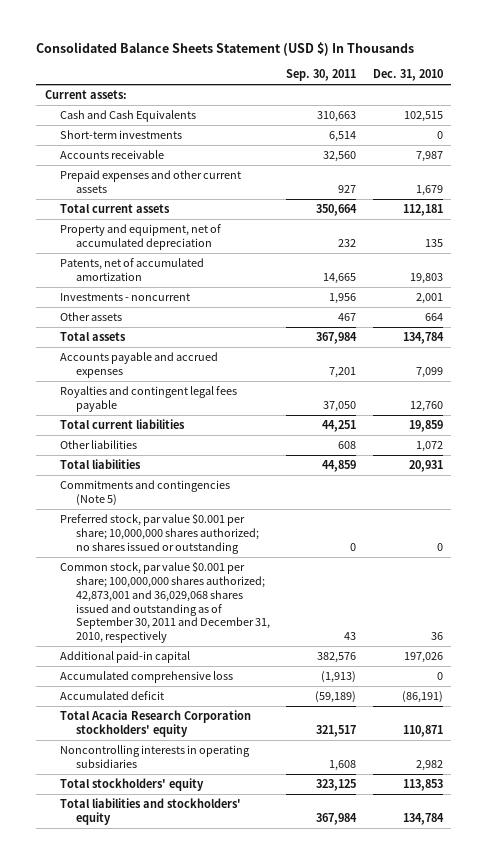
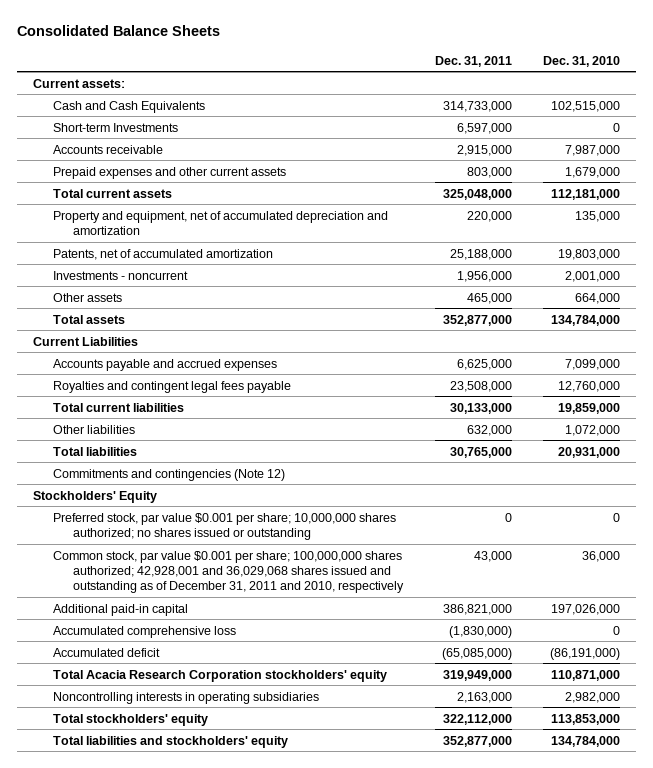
[36,42,415,57] Consolidated Balance Sheets Statement (USD $) In Thousands -> [16,25,220,37] Consolidated Balance Sheets
[286,69,357,82] Sep. 30, 2011 -> none
none -> [434,55,512,67] Dec. 31, 2011
[404,111,444,123] 102,515 -> [551,100,621,112] 102,515,000
[60,130,183,140] Short-term investments -> [52,122,178,132] Short-term Investments
[416,151,444,163] 7,987 -> [565,144,621,156] 7,987,000
[416,184,444,196] 1,679 -> [565,166,621,178] 1,679,000
[403,204,444,217] 112,181 -> [551,188,621,200] 112,181,000
[60,224,222,250] Property and equipment, net of accumulated depreciation -> [52,210,388,235] Property and equipment, net of accumulated depreciation and amortization
[425,238,444,247] 135 -> [575,210,621,222] 135,000
[410,272,444,284] 19,803 -> [558,248,621,260] 19,803,000
[416,293,444,305] 2,001 -> [565,270,621,282] 2,001,000
[425,313,444,322] 664 -> [575,292,621,304] 664,000
[403,332,445,345] 134,784 -> [551,314,621,326] 134,784,000
none -> [32,336,138,346] Current Liabilities
[416,366,444,378] 7,099 -> [565,358,621,370] 7,099,000
[410,400,444,412] 12,760 -> [558,380,621,392] 12,760,000
[409,420,444,433] 19,859 -> [558,402,621,414] 19,859,000
[416,441,444,453] 1,072 -> [565,424,621,436] 1,072,000
[409,460,444,473] 20,931 -> [558,446,621,458] 20,931,000
[60,480,231,506] Commitments and contingencies (Note 5) -> [52,468,285,481] Commitments and contingencies (Note 12)
none -> [32,490,157,503] Stockholders' Equity
[60,561,270,644] Common stock, par value $0.001 per share; 100,000,000 shares authorized; 42,873,001 and 36,029,068 shares issued and outstanding as of September 30, 2011 and December 31, 2010, respectively -> [52,550,404,594] Common stock, par value $0.001 per share; 100,000,000 shares authorized; 42,928,001 and 36,029,068 shares issued and outstanding as of December 31, 2011 and 2010, respectively
[431,632,444,641] 36 -> [582,550,621,562] 36,000
[404,652,444,664] 197,026 -> [551,603,621,615] 197,026,000
[402,691,444,704] (86,191) -> [550,647,621,660] (86,191,000)
[403,724,444,737] 110,871 -> [551,669,621,681] 110,871,000
[416,759,444,771] 2,982 -> [565,691,621,703] 2,982,000
[403,779,444,792] 113,853 -> [551,713,621,725] 113,853,000
[403,812,445,825] 134,784 -> [551,735,621,747] 134,784,000

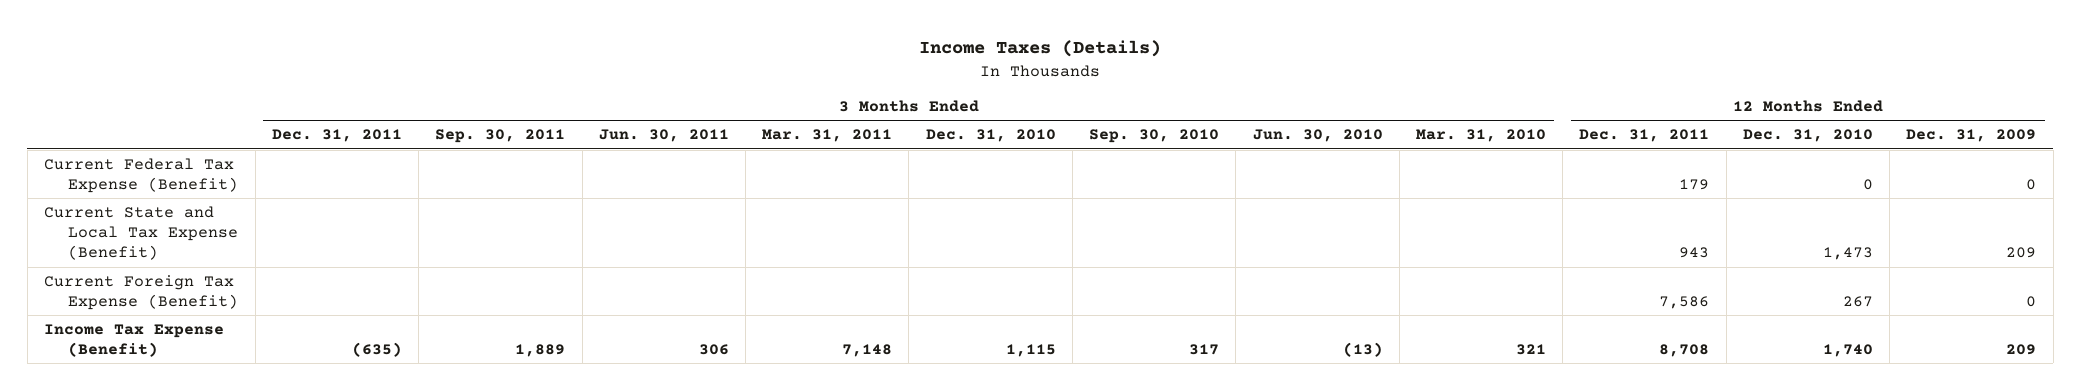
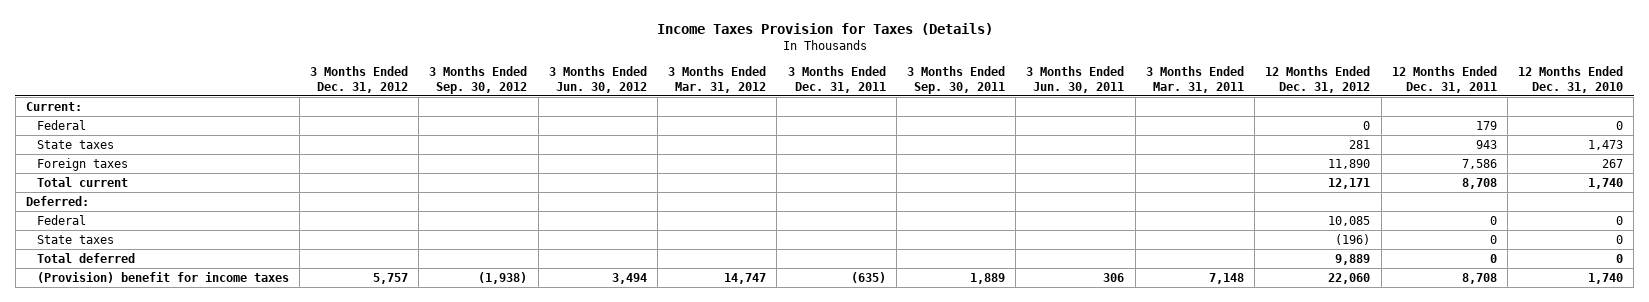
[919,40,1162,58] Income Taxes (Details) -> [656,22,993,35] Income Taxes Provision for Taxes (Details)
[925,129,1056,143] Dec. 31, 2010 -> none
[1089,129,1220,144] Sep. 30, 2010 -> none
[1252,129,1383,143] Jun. 30, 2010 -> none
[1415,129,1546,143] Mar. 31, 2010 -> none
[1906,129,2037,143] Dec. 31, 2009 -> none
none -> [309,65,408,93] 3 Months Ended Dec. 31, 2012
none -> [429,65,528,94] 3 Months Ended Sep. 30, 2012
none -> [548,65,647,93] 3 Months Ended Jun. 30, 2012
none -> [668,65,767,93] 3 Months Ended Mar. 31, 2012
none -> [1265,65,1371,93] 12 Months Ended Dec. 31, 2012
none -> [26,101,83,111] Current:
[44,157,239,194] Current Federal Tax Expense (Benefit) -> [36,119,86,130] Federal
[44,205,239,261] Current State and Local Tax Expense (Benefit) -> [36,139,114,149] State taxes
[44,274,239,311] Current Foreign Tax Expense (Benefit) -> [36,157,128,171] Foreign taxes
none -> [36,176,128,187] Total current
none -> [26,195,90,206] Deferred:
none -> [36,214,86,225] Federal
none -> [36,234,114,244] State taxes
none -> [36,252,135,263] Total deferred
[44,323,225,358] Income Tax Expense (Benefit) -> [36,271,289,283] (Provision) benefit for income taxes

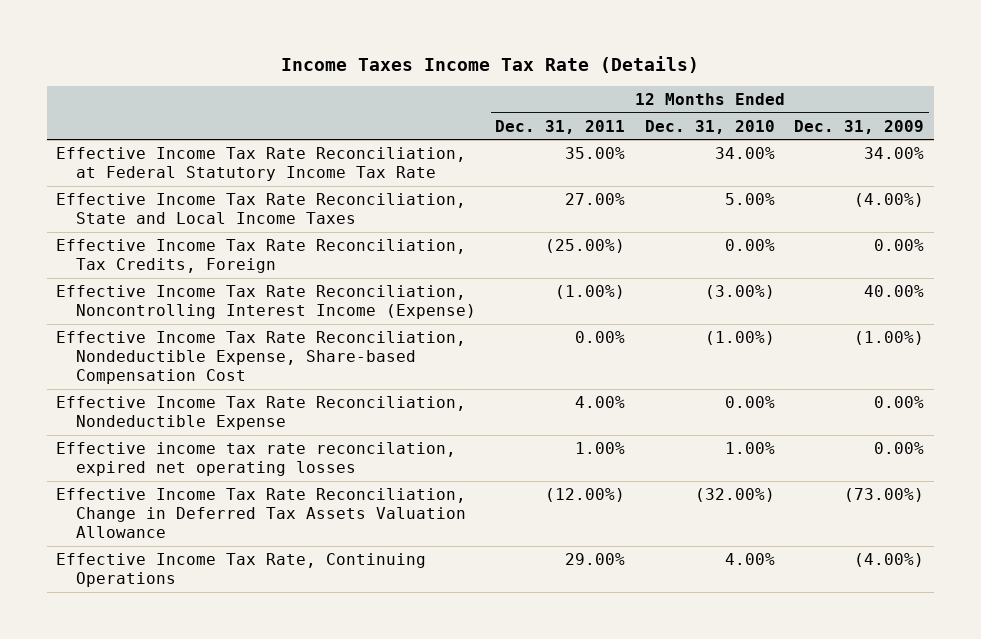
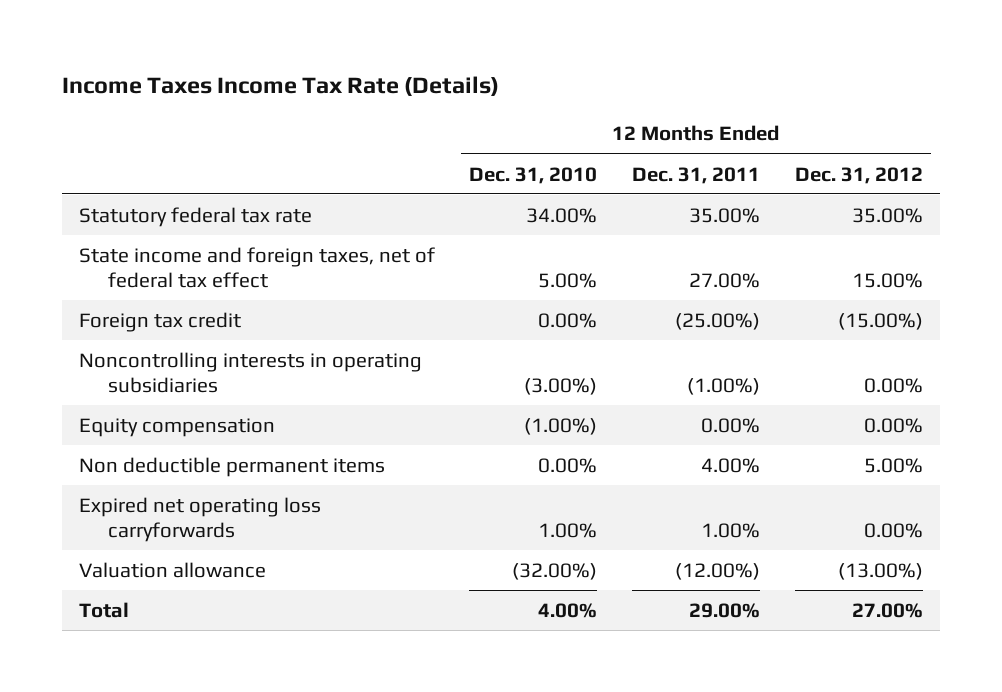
[794,119,925,134] Dec. 31, 2009 -> none
none -> [794,166,923,184] Dec. 31, 2012
[56,146,467,182] Effective Income Tax Rate Reconciliation, at Federal Statutory Income Tax Rate -> [78,206,312,227] Statutory federal tax rate
[56,192,467,225] Effective Income Tax Rate Reconciliation, State and Local Income Taxes -> [78,246,435,288] State income and foreign taxes, net of federal tax effect
[56,238,467,274] Effective Income Tax Rate Reconciliation, Tax Credits, Foreign -> [78,311,241,332] Foreign tax credit
[56,284,476,320] Effective Income Tax Rate Reconciliation, Noncontrolling Interest Income (Expense) -> [78,351,422,393] Noncontrolling interests in operating subsidiaries
[56,330,467,385] Effective Income Tax Rate Reconciliation, Nondeductible Expense, Share-based Compensation Cost -> [78,417,275,437] Equity compensation
[56,395,467,431] Effective Income Tax Rate Reconciliation, Nondeductible Expense -> [78,456,385,477] Non deductible permanent items
[56,441,457,477] Effective income tax rate reconcilation, expired net operating losses -> [78,496,321,542] Expired net operating loss carryforwards
[56,487,467,539] Effective Income Tax Rate Reconciliation, Change in Deferred Tax Assets Valuation Allowance -> [78,561,266,578] Valuation allowance
[56,552,427,588] Effective Income Tax Rate, Continuing Operations -> [78,601,129,618] Total

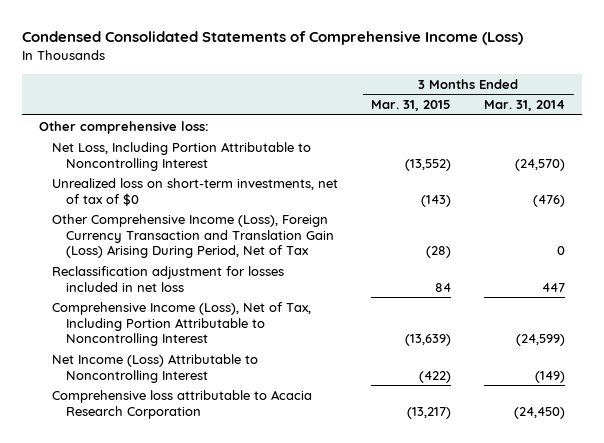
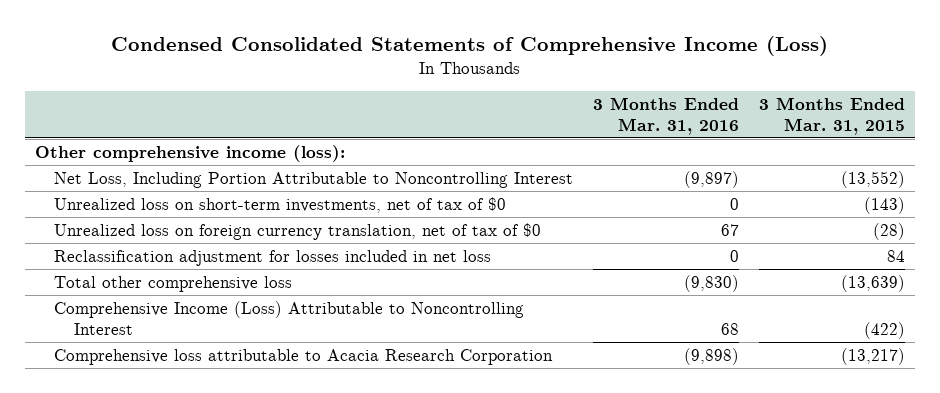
[484,100,566,112] Mar. 31, 2014 -> none
none -> [593,96,740,135] 3 Months Ended Mar. 31, 2016
[38,120,209,134] Other comprehensive loss: -> [34,144,345,162] Other comprehensive income (loss):
[52,213,334,259] Other Comprehensive Income (Loss), Foreign Currency Transaction and Translation Gain (Loss) Arising During Period, Net of Tax -> [54,222,542,240] Unrealized loss on foreign currency translation, net of tax of $0
[52,301,312,347] Comprehensive Income (Loss), Net of Tax, Including Portion Attributable to Noncontrolling Interest -> [54,275,293,292] Total other comprehensive loss
[52,353,259,383] Net Income (Loss) Attributable to Noncontrolling Interest -> [54,300,525,335] Comprehensive Income (Loss) Attributable to Noncontrolling Interest

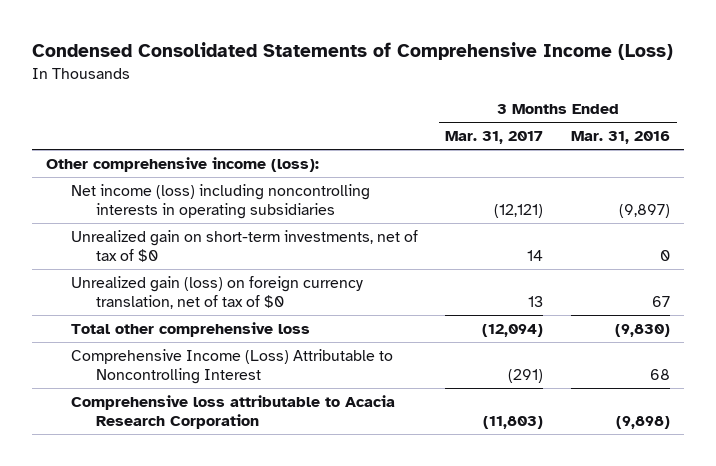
[759,96,906,135] 3 Months Ended Mar. 31, 2015 -> none
none -> [445,131,544,145] Mar. 31, 2017
[54,249,492,266] Reclassification adjustment for losses included in net loss -> none
[54,171,574,188] Net Loss, Including Portion Attributable to Noncontrolling Interest -> [70,184,370,219] Net income (loss) including noncontrolling interests in operating subsidiaries
[54,196,507,213] Unrealized loss on short-term investments, net of tax of $0 -> [70,230,418,262] Unrealized gain on short-term investments, net of tax of $0
[54,222,542,240] Unrealized loss on foreign currency translation, net of tax of $0 -> [70,276,363,309] Unrealized gain (loss) on foreign currency translation, net of tax of $0

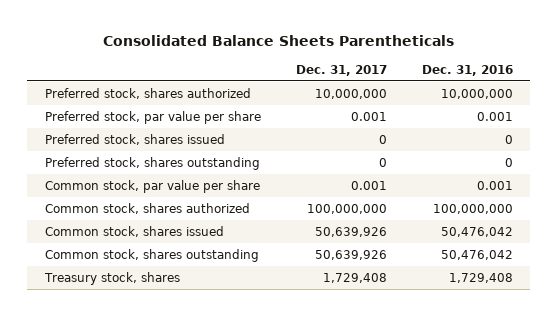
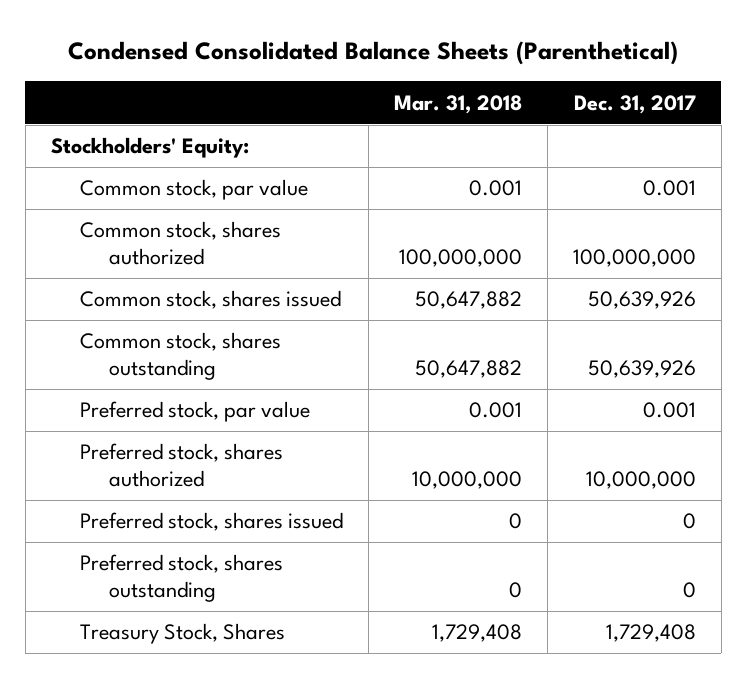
[102,35,454,47] Consolidated Balance Sheets Parentheticals -> [68,41,679,66] Condensed Consolidated Balance Sheets (Parenthetical)
[421,64,513,76] Dec. 31, 2016 -> none
none -> [393,94,522,114] Mar. 31, 2018
[44,110,261,124] Preferred stock, par value per share -> none
none -> [50,137,249,159] Stockholders' Equity:
[44,179,260,193] Common stock, par value per share -> [79,179,308,201] Common stock, par value
none -> [79,401,310,423] Preferred stock, par value
[44,87,251,99] Preferred stock, shares authorized -> [79,443,283,487] Preferred stock, shares authorized
[44,133,225,145] Preferred stock, shares issued -> [79,512,343,532] Preferred stock, shares issued
[44,156,260,170] Preferred stock, shares outstanding -> [79,554,283,602] Preferred stock, shares outstanding
[43,271,180,285] Treasury stock, shares -> [79,623,285,645] Treasury Stock, Shares

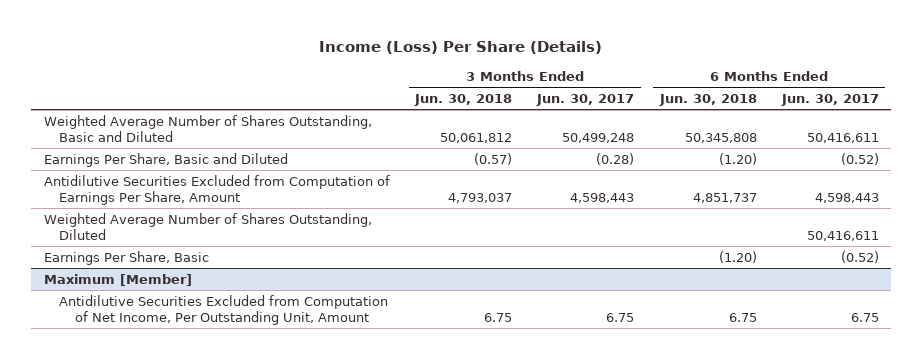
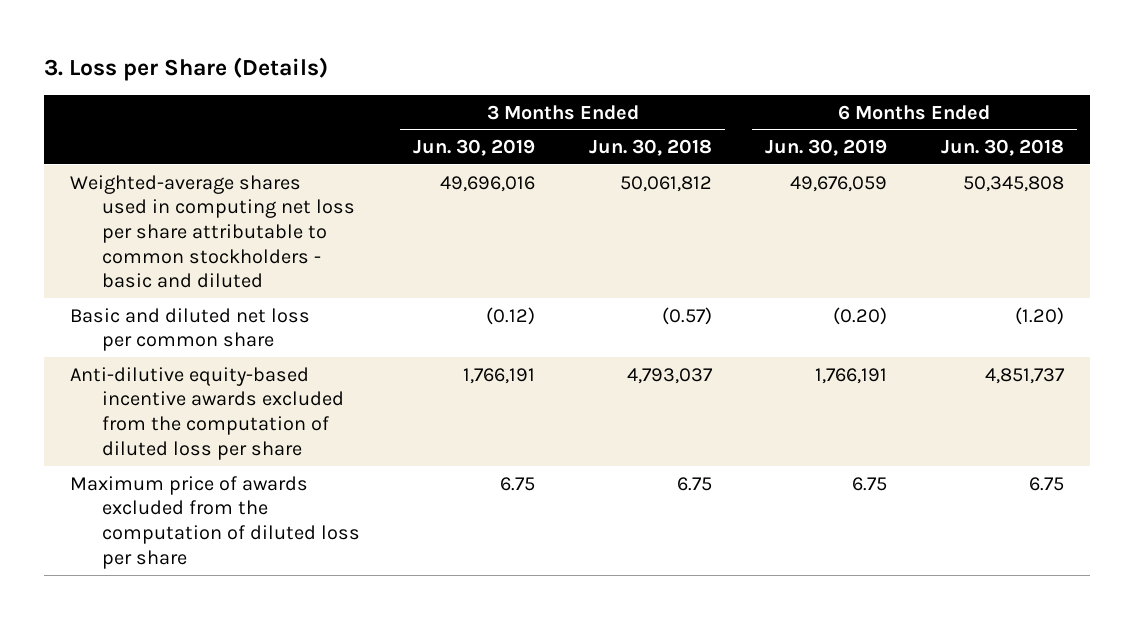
[319,40,603,54] Income (Loss) Per Share (Details) -> [43,56,328,81] 3. Loss per Share (Details)
[536,94,635,107] Jun. 30, 2017 -> none
[780,94,879,107] Jun. 30, 2017 -> none
none -> [413,138,536,156] Jun. 30, 2019
none -> [765,138,888,156] Jun. 30, 2019
[44,212,373,241] Weighted Average Number of Shares Outstanding, Diluted -> none
[44,250,210,265] Earnings Per Share, Basic -> none
[44,273,193,286] Maximum [Member] -> none
[44,114,373,143] Weighted Average Number of Shares Outstanding, Basic and Diluted -> [70,174,355,289] Weighted-average shares used in computing net loss per share attributable to common stockholders - basic and diluted
[44,152,289,167] Earnings Per Share, Basic and Diluted -> [70,307,311,352] Basic and diluted net loss per common share
[44,174,391,206] Antidilutive Securities Excluded from Computation of Earnings Per Share, Amount -> [70,366,344,460] Anti-dilutive equity-based incentive awards excluded from the computation of diluted loss per share
[59,294,389,326] Antidilutive Securities Excluded from Computation of Net Income, Per Outstanding Unit, Amount -> [70,475,360,569] Maximum price of awards excluded from the computation of diluted loss per share

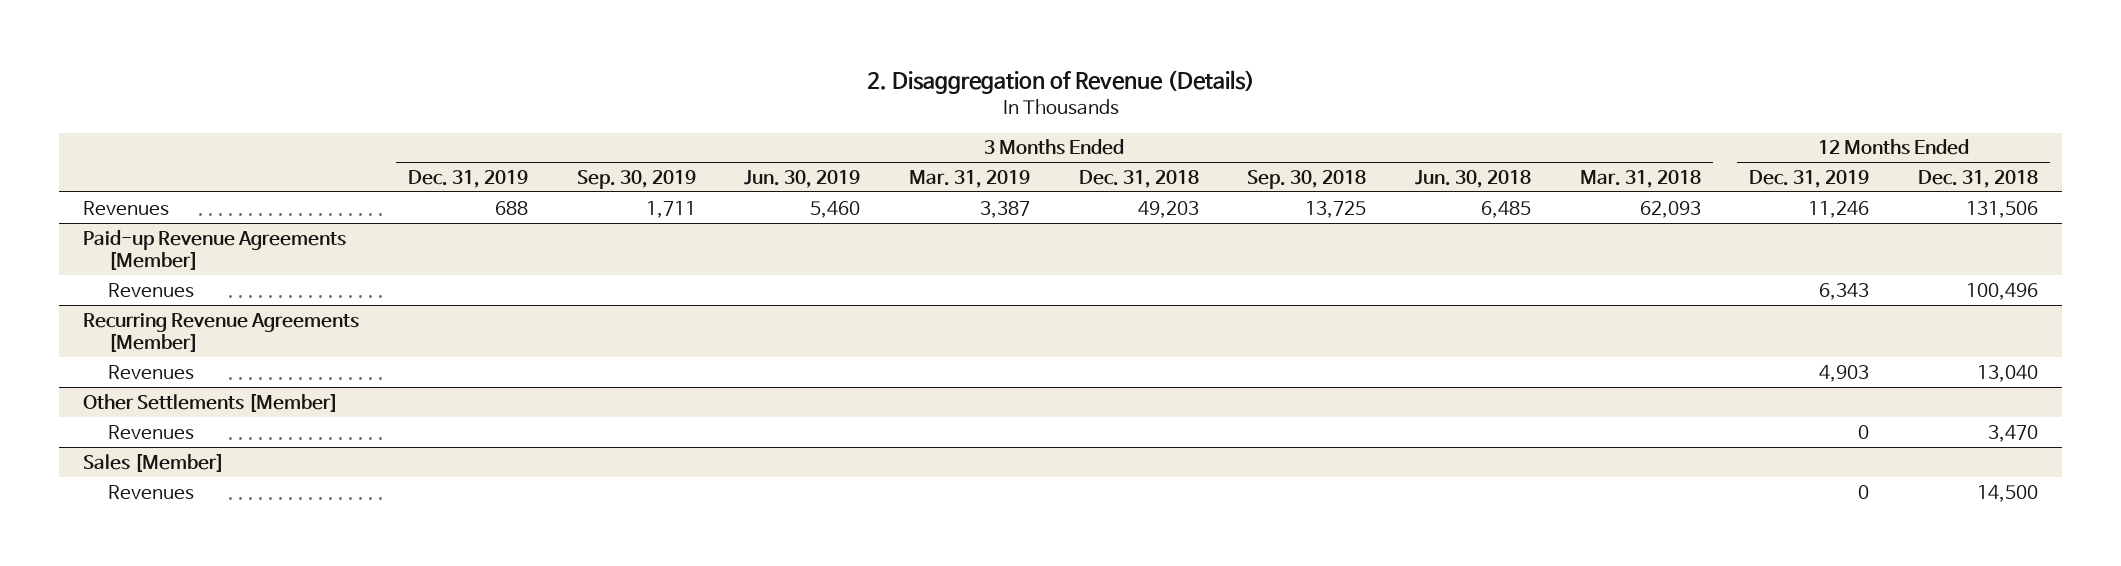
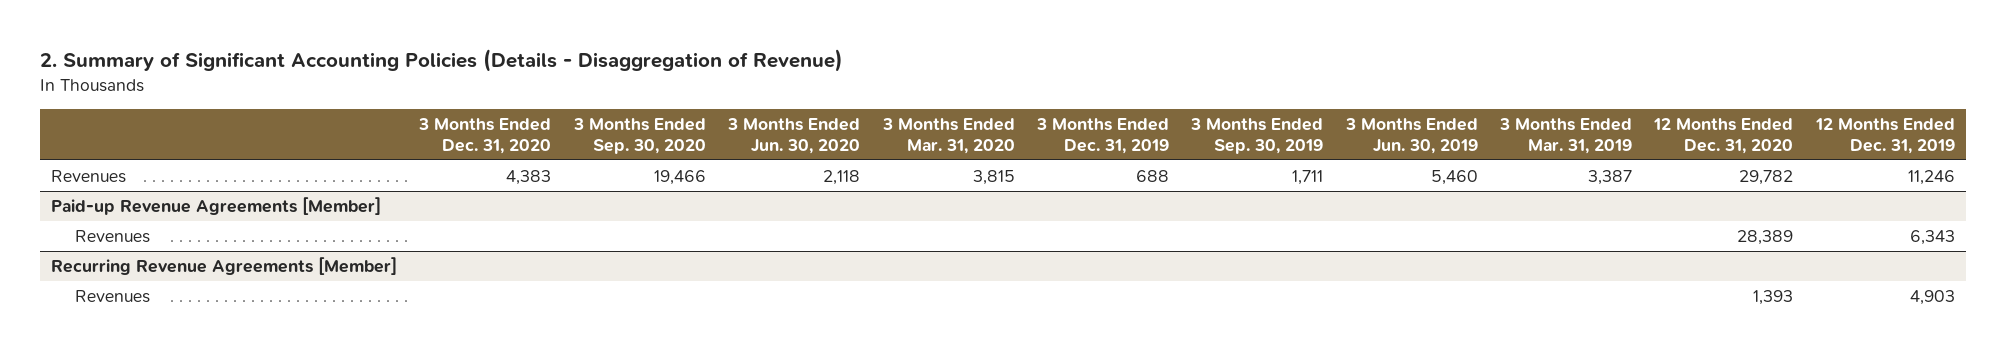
[866,70,1255,95] 2. Disaggregation of Revenue (Details) -> [39,49,843,73] 2. Summary of Significant Accounting Policies (Details - Disaggregation of Revenue)
[1078,169,1199,188] Dec. 31, 2018 -> none
[1247,169,1367,189] Sep. 30, 2018 -> none
[1414,169,1531,188] Jun. 30, 2018 -> none
[1579,169,1701,188] Mar. 31, 2018 -> none
[1917,169,2038,188] Dec. 31, 2018 -> none
none -> [418,117,552,154] 3 Months Ended Dec. 31, 2020
none -> [572,117,706,154] 3 Months Ended Sep. 30, 2020
none -> [727,117,861,154] 3 Months Ended Jun. 30, 2020
none -> [881,117,1015,154] 3 Months Ended Mar. 31, 2020
none -> [1653,117,1794,154] 12 Months Ended Dec. 31, 2020
[83,392,339,412] Other Settlements [Member] -> none
[108,424,195,440] Revenues -> none
[83,452,225,472] Sales [Member] -> none
[108,484,195,500] Revenues -> none

